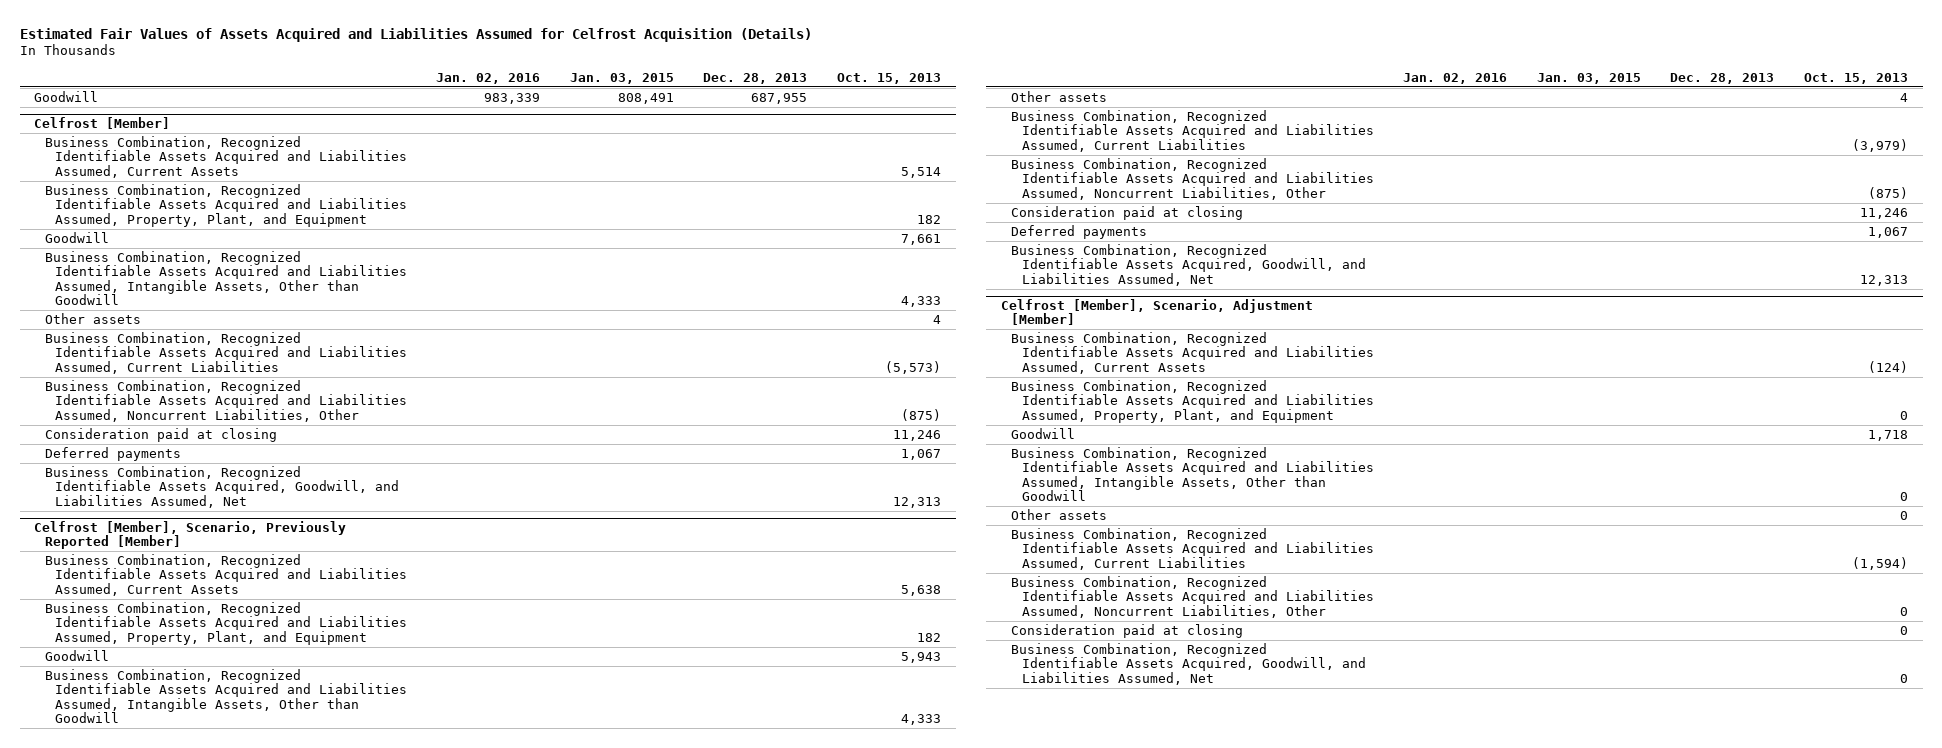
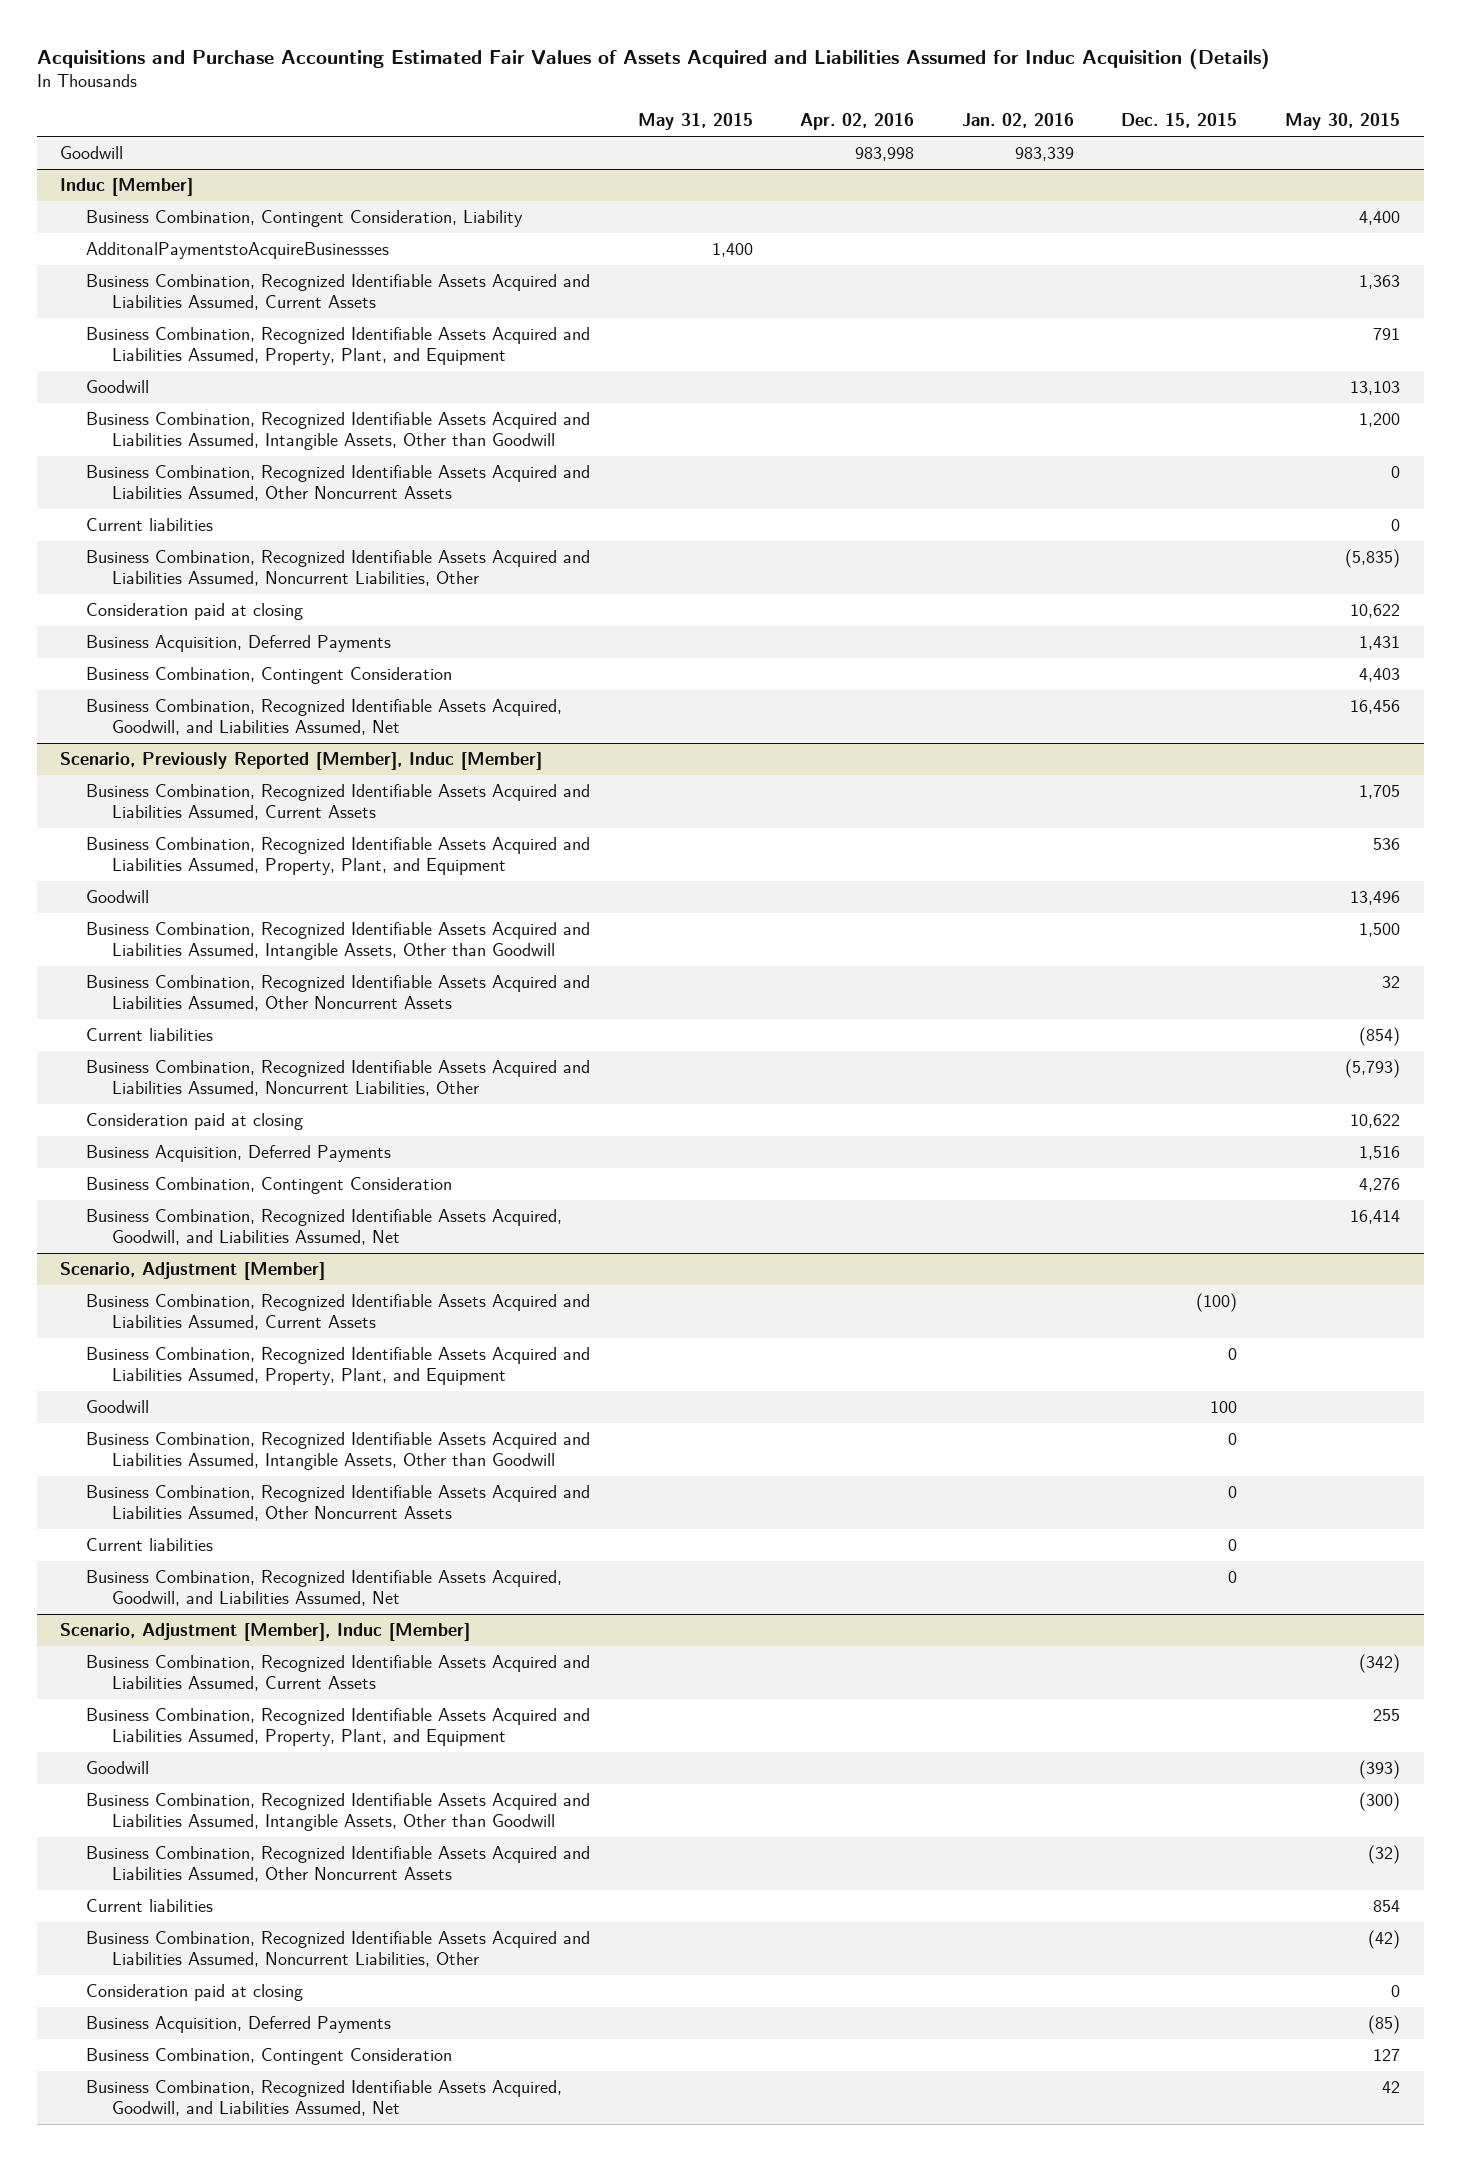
[19,27,812,42] Estimated Fair Values of Assets Acquired and Liabilities Assumed for Celfrost Acquisition (Details) -> [36,48,1270,69] Acquisitions and Purchase Accounting Estimated Fair Values of Assets Acquired and Liabilities Assumed for Induc Acquisition (Details)
[569,72,674,84] Jan. 03, 2015 -> none
[703,72,808,84] Dec. 28, 2013 -> none
[836,72,941,84] Oct. 15, 2013 -> none
none -> [637,113,753,131] May 31, 2015
none -> [800,113,915,131] Apr. 02, 2016
none -> [1121,113,1238,129] Dec. 15, 2015
none -> [1285,113,1401,131] May 30, 2015
[34,117,171,130] Celfrost [Member] -> none
[44,136,407,178] Business Combination, Recognized Identifiable Assets Acquired and Liabilities Assumed, Current Assets -> none
[44,184,407,227] Business Combination, Recognized Identifiable Assets Acquired and Liabilities Assumed, Property, Plant, and Equipment -> none
[44,232,109,244] Goodwill -> none
[44,251,407,305] Business Combination, Recognized Identifiable Assets Acquired and Liabilities Assumed, Intangible Assets, Other than Goodwill -> none
[44,313,141,325] Other assets -> none
[44,332,407,374] Business Combination, Recognized Identifiable Assets Acquired and Liabilities Assumed, Current Liabilities -> none
[44,380,407,422] Business Combination, Recognized Identifiable Assets Acquired and Liabilities Assumed, Noncurrent Liabilities, Other -> none
[44,428,277,443] Consideration paid at closing -> none
[44,447,181,462] Deferred payments -> none
[44,466,399,508] Business Combination, Recognized Identifiable Assets Acquired, Goodwill, and Liabilities Assumed, Net -> none
none -> [60,178,194,197] Induc [Member]
none -> [86,210,524,228] Business Combination, Contingent Consideration, Liability
none -> [86,242,390,260] AdditonalPaymentstoAcquireBusinessses
none -> [86,274,591,311] Business Combination, Recognized Identifiable Assets Acquired and Liabilities Assumed, Current Assets
none -> [86,327,591,366] Business Combination, Recognized Identifiable Assets Acquired and Liabilities Assumed, Property, Plant, and Equipment
none -> [86,380,150,394] Goodwill
none -> [86,412,591,451] Business Combination, Recognized Identifiable Assets Acquired and Liabilities Assumed, Intangible Assets, Other than Goodwill
none -> [86,465,591,502] Business Combination, Recognized Identifiable Assets Acquired and Liabilities Assumed, Other Noncurrent Assets
none -> [86,518,214,532] Current liabilities
none -> [86,550,591,587] Business Combination, Recognized Identifiable Assets Acquired and Liabilities Assumed, Noncurrent Liabilities, Other
none -> [86,603,304,621] Consideration paid at closing
none -> [86,635,392,653] Business Acquisition, Deferred Payments
none -> [86,667,453,685] Business Combination, Contingent Consideration
none -> [86,699,563,736] Business Combination, Recognized Identifiable Assets Acquired, Goodwill, and Liabilities Assumed, Net
[34,521,347,550] Celfrost [Member], Scenario, Previously Reported [Member] -> [60,752,543,771] Scenario, Previously Reported [Member], Induc [Member]
[1011,91,1108,103] Other assets -> [86,975,591,1012] Business Combination, Recognized Identifiable Assets Acquired and Liabilities Assumed, Other Noncurrent Assets
[1011,110,1374,152] Business Combination, Recognized Identifiable Assets Acquired and Liabilities Assumed, Current Liabilities -> [86,1028,214,1042] Current liabilities
[1011,225,1148,240] Deferred payments -> [86,1145,392,1163] Business Acquisition, Deferred Payments
none -> [86,1177,453,1195] Business Combination, Contingent Consideration
[1001,299,1314,326] Celfrost [Member], Scenario, Adjustment [Member] -> [60,1262,326,1281] Scenario, Adjustment [Member]
[1011,576,1374,618] Business Combination, Recognized Identifiable Assets Acquired and Liabilities Assumed, Noncurrent Liabilities, Other -> none
[1011,624,1244,639] Consideration paid at closing -> none
[1011,509,1108,521] Other assets -> [86,1485,591,1522] Business Combination, Recognized Identifiable Assets Acquired and Liabilities Assumed, Other Noncurrent Assets
[1011,528,1374,570] Business Combination, Recognized Identifiable Assets Acquired and Liabilities Assumed, Current Liabilities -> [86,1538,214,1552] Current liabilities
none -> [60,1623,471,1642] Scenario, Adjustment [Member], Induc [Member]
none -> [86,1655,591,1692] Business Combination, Recognized Identifiable Assets Acquired and Liabilities Assumed, Current Assets
none -> [86,1708,591,1747] Business Combination, Recognized Identifiable Assets Acquired and Liabilities Assumed, Property, Plant, and Equipment
none -> [86,1761,150,1775] Goodwill
none -> [86,1793,591,1832] Business Combination, Recognized Identifiable Assets Acquired and Liabilities Assumed, Intangible Assets, Other than Goodwill
none -> [86,1846,591,1883] Business Combination, Recognized Identifiable Assets Acquired and Liabilities Assumed, Other Noncurrent Assets
none -> [86,1899,214,1913] Current liabilities
none -> [86,1931,591,1968] Business Combination, Recognized Identifiable Assets Acquired and Liabilities Assumed, Noncurrent Liabilities, Other
none -> [86,1984,304,2002] Consideration paid at closing
none -> [86,2016,392,2034] Business Acquisition, Deferred Payments
none -> [86,2048,453,2066] Business Combination, Contingent Consideration
none -> [86,2080,563,2117] Business Combination, Recognized Identifiable Assets Acquired, Goodwill, and Liabilities Assumed, Net

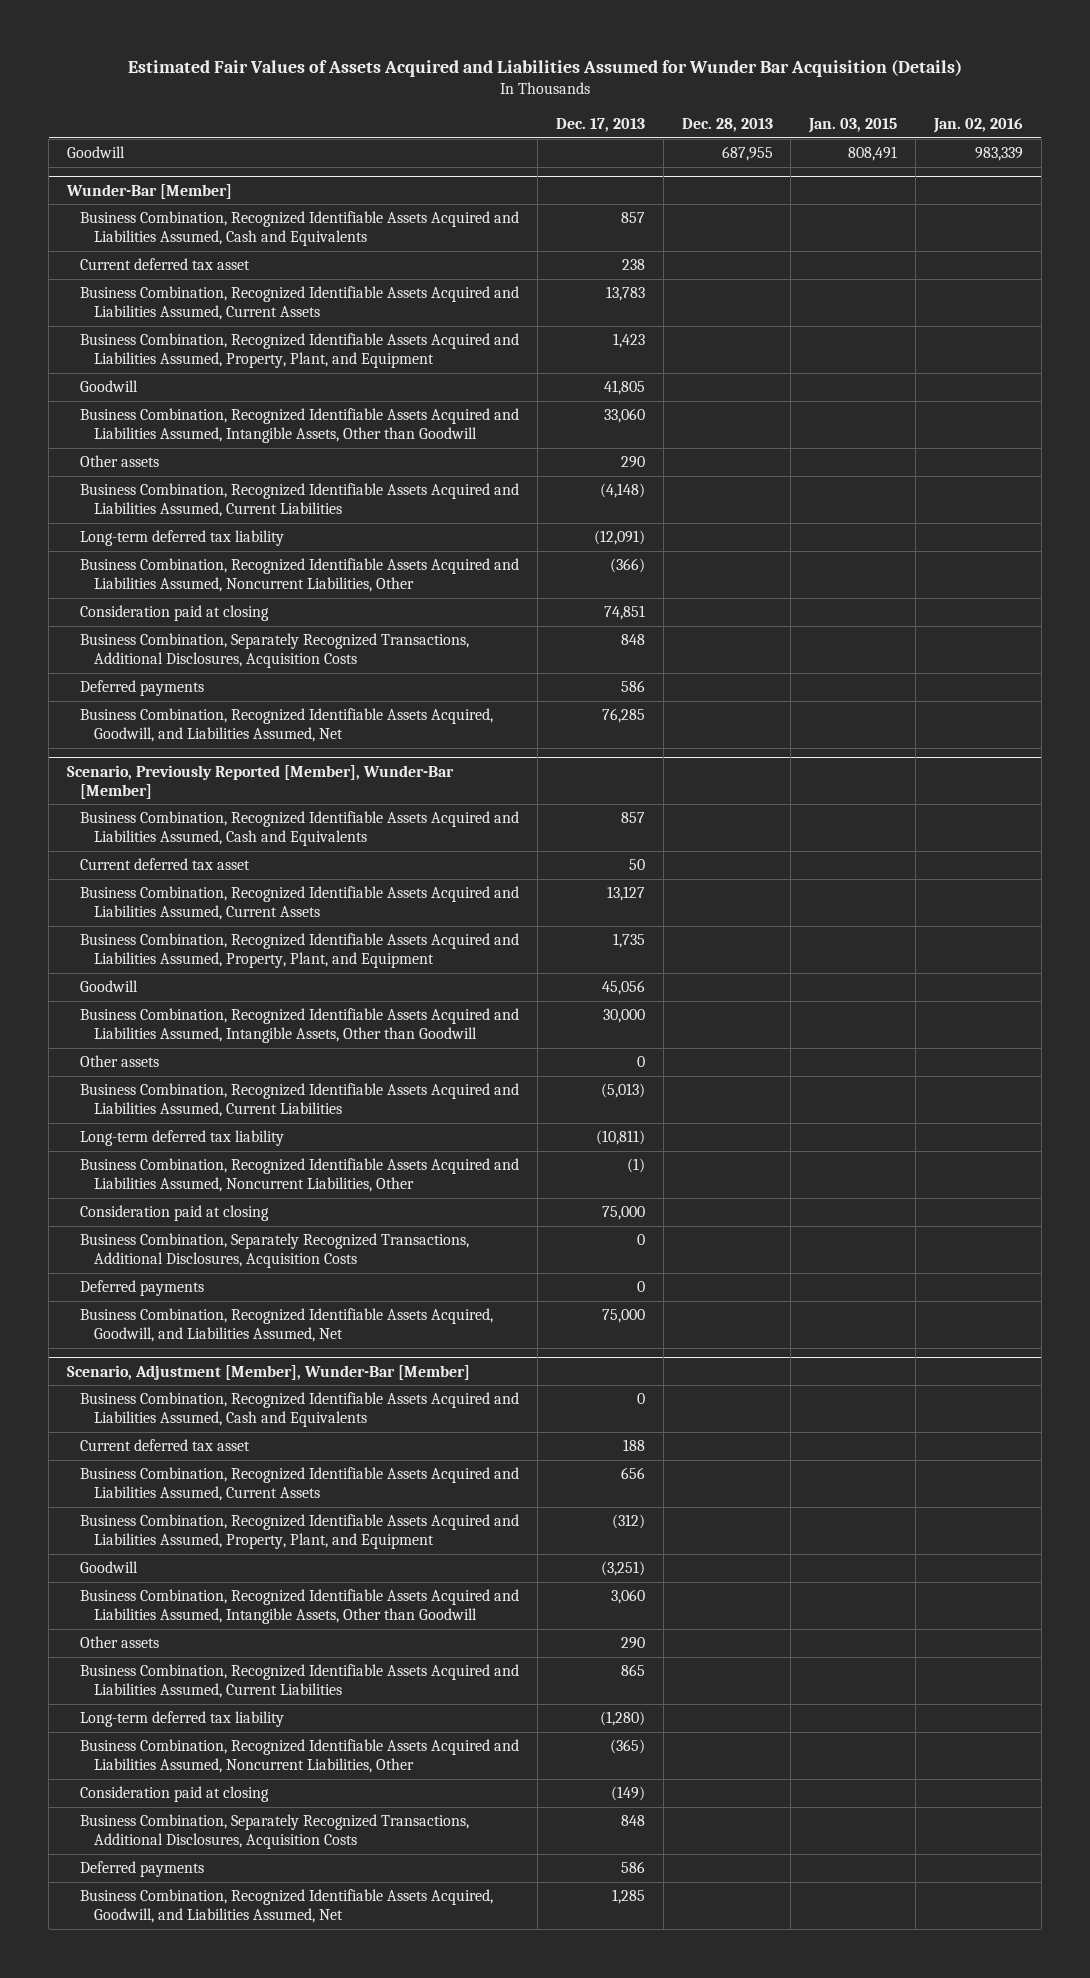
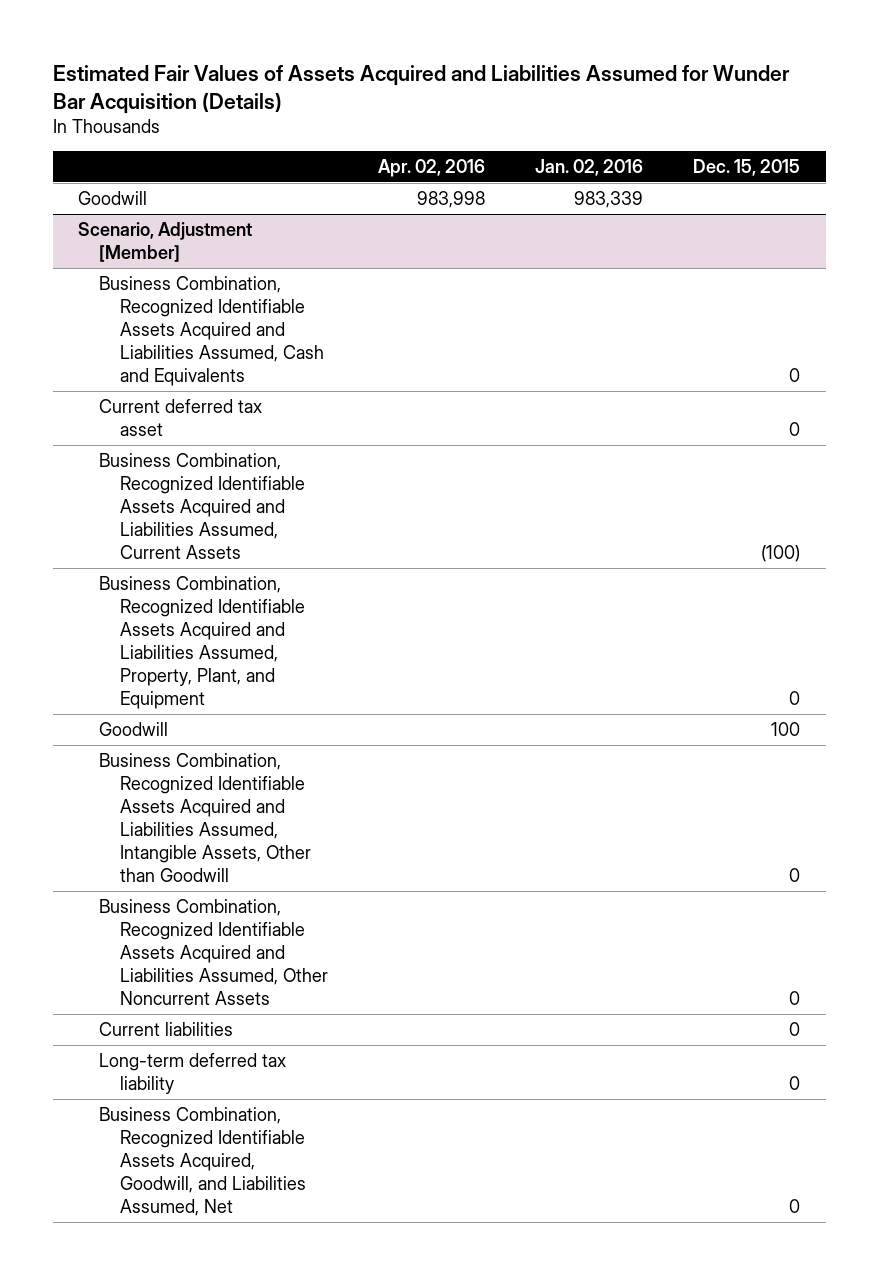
[555,118,645,133] Dec. 17, 2013 -> none
[681,118,773,133] Dec. 28, 2013 -> none
[808,118,898,134] Jan. 03, 2015 -> none
none -> [378,159,486,178] Apr. 02, 2016
none -> [693,159,801,177] Dec. 15, 2015
[65,183,232,199] Wunder-Bar [Member] -> none
[80,211,520,247] Business Combination, Recognized Identifiable Assets Acquired and Liabilities Assumed, Cash and Equivalents -> none
[80,258,251,271] Current deferred tax asset -> none
[80,286,520,321] Business Combination, Recognized Identifiable Assets Acquired and Liabilities Assumed, Current Assets -> none
[80,333,520,369] Business Combination, Recognized Identifiable Assets Acquired and Liabilities Assumed, Property, Plant, and Equipment -> none
[80,380,139,393] Goodwill -> none
[80,408,520,444] Business Combination, Recognized Identifiable Assets Acquired and Liabilities Assumed, Intangible Assets, Other than Goodwill -> none
[80,455,160,468] Other assets -> none
[80,483,520,518] Business Combination, Recognized Identifiable Assets Acquired and Liabilities Assumed, Current Liabilities -> none
[80,530,285,547] Long-term deferred tax liability -> none
[80,558,520,593] Business Combination, Recognized Identifiable Assets Acquired and Liabilities Assumed, Noncurrent Liabilities, Other -> none
[80,605,270,622] Consideration paid at closing -> none
[80,633,470,669] Business Combination, Separately Recognized Transactions, Additional Disclosures, Acquisition Costs -> none
[80,680,205,697] Deferred payments -> none
[80,708,494,743] Business Combination, Recognized Identifiable Assets Acquired, Goodwill, and Liabilities Assumed, Net -> none
[66,764,454,799] Scenario, Previously Reported [Member], Wunder-Bar [Member] -> none
[80,811,520,847] Business Combination, Recognized Identifiable Assets Acquired and Liabilities Assumed, Cash and Equivalents -> none
[80,858,251,871] Current deferred tax asset -> none
[80,886,520,921] Business Combination, Recognized Identifiable Assets Acquired and Liabilities Assumed, Current Assets -> none
[80,933,520,969] Business Combination, Recognized Identifiable Assets Acquired and Liabilities Assumed, Property, Plant, and Equipment -> none
[80,980,139,993] Goodwill -> none
[80,1008,520,1044] Business Combination, Recognized Identifiable Assets Acquired and Liabilities Assumed, Intangible Assets, Other than Goodwill -> none
[80,1055,160,1068] Other assets -> none
[80,1083,520,1118] Business Combination, Recognized Identifiable Assets Acquired and Liabilities Assumed, Current Liabilities -> none
[80,1130,285,1147] Long-term deferred tax liability -> none
[80,1158,520,1193] Business Combination, Recognized Identifiable Assets Acquired and Liabilities Assumed, Noncurrent Liabilities, Other -> none
[80,1205,270,1222] Consideration paid at closing -> none
[80,1233,470,1269] Business Combination, Separately Recognized Transactions, Additional Disclosures, Acquisition Costs -> none
[80,1280,205,1297] Deferred payments -> none
[80,1308,494,1343] Business Combination, Recognized Identifiable Assets Acquired, Goodwill, and Liabilities Assumed, Net -> none
[66,1364,470,1380] Scenario, Adjustment [Member], Wunder-Bar [Member] -> [77,221,252,262] Scenario, Adjustment [Member]
[80,1636,160,1649] Other assets -> [99,898,329,1005] Business Combination, Recognized Identifiable Assets Acquired and Liabilities Assumed, Other Noncurrent Assets
[80,1664,520,1699] Business Combination, Recognized Identifiable Assets Acquired and Liabilities Assumed, Current Liabilities -> [99,1021,234,1036] Current liabilities
[80,1739,520,1774] Business Combination, Recognized Identifiable Assets Acquired and Liabilities Assumed, Noncurrent Liabilities, Other -> none
[80,1786,270,1803] Consideration paid at closing -> none
[80,1814,470,1850] Business Combination, Separately Recognized Transactions, Additional Disclosures, Acquisition Costs -> none
[80,1861,205,1878] Deferred payments -> none

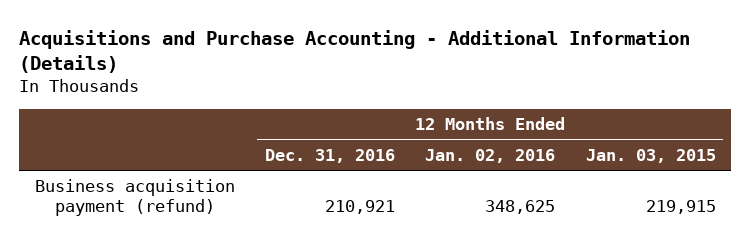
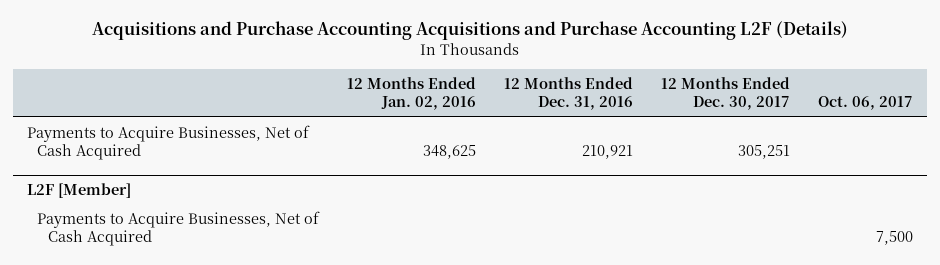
[19,29,691,74] Acquisitions and Purchase Accounting - Additional Information (Details) -> [91,21,848,41] Acquisitions and Purchase Accounting Acquisitions and Purchase Accounting L2F (Details)
[585,148,716,163] Jan. 03, 2015 -> none
none -> [660,76,790,111] 12 Months Ended Dec. 30, 2017
none -> [817,96,913,111] Oct. 06, 2017
[34,179,235,216] Business acquisition payment (refund) -> [27,124,311,161] Payments to Acquire Businesses, Net of Cash Acquired
none -> [27,182,132,198] L2F [Member]
none -> [37,210,321,247] Payments to Acquire Businesses, Net of Cash Acquired

